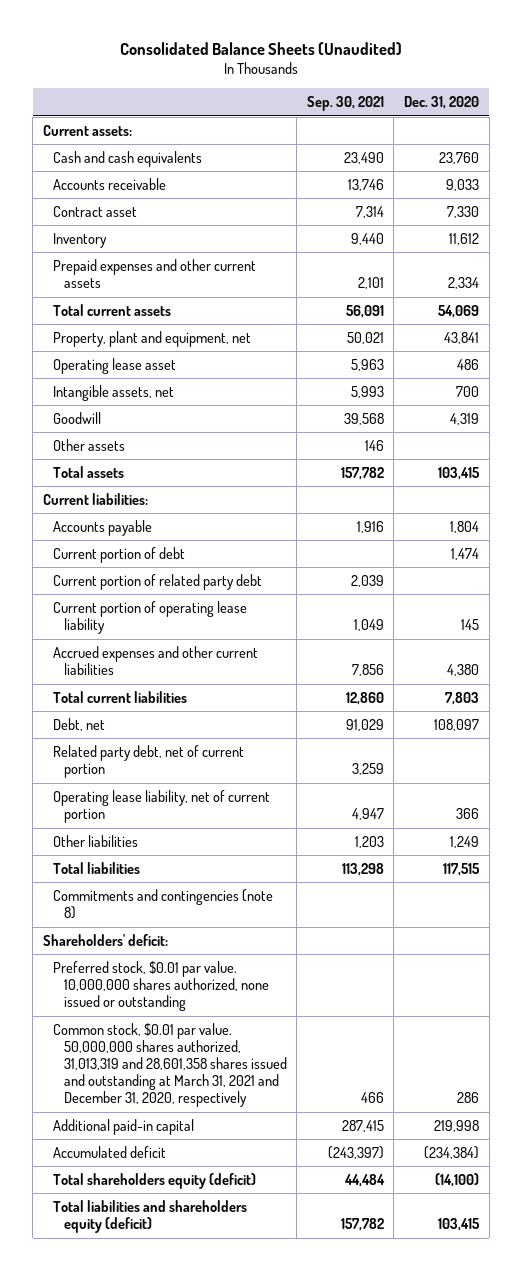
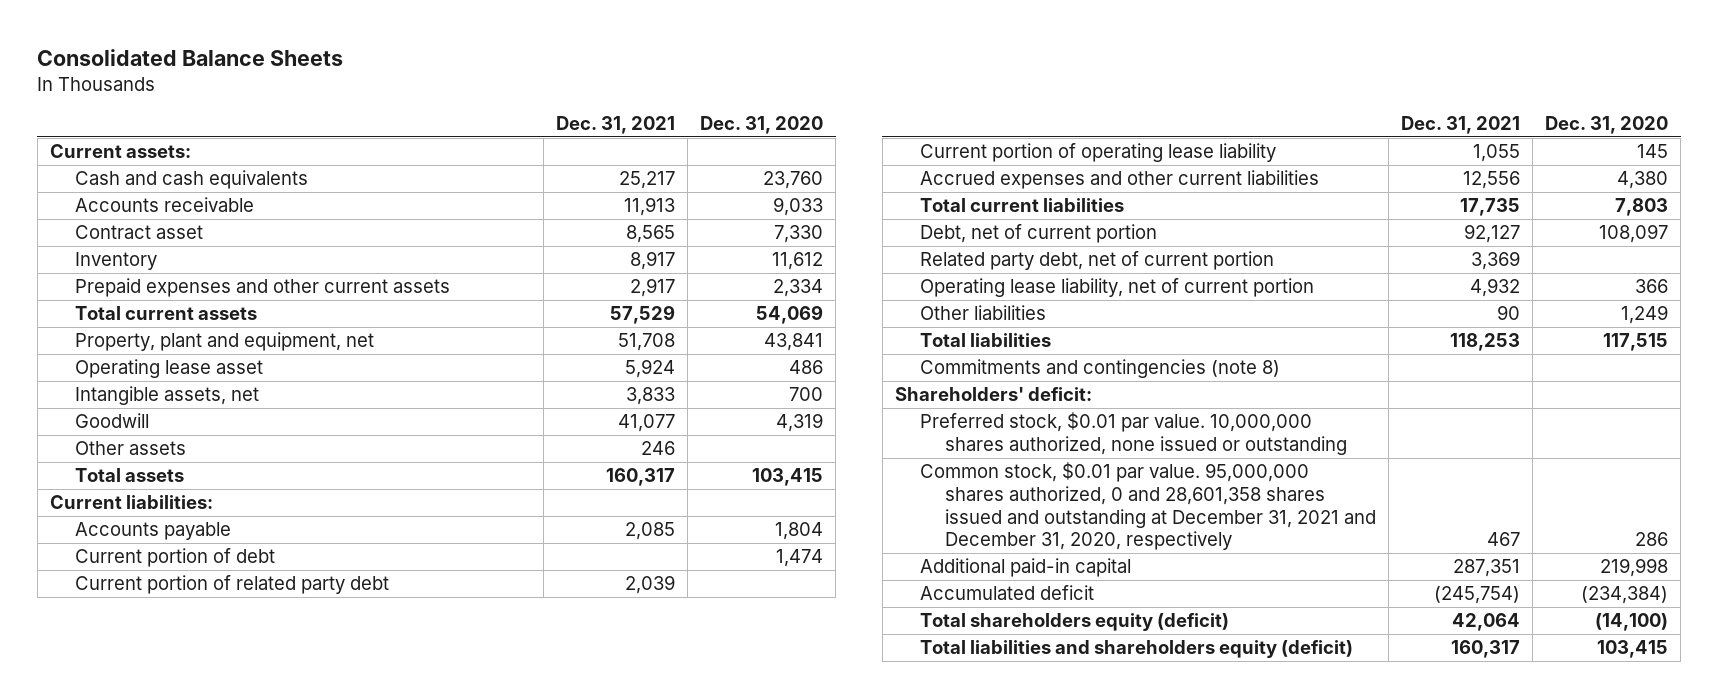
[119,41,402,55] Consolidated Balance Sheets (Unaudited) -> [37,49,344,67] Consolidated Balance Sheets
[306,96,384,112] Sep. 30, 2021 -> none
none -> [556,116,676,135] Dec. 31, 2021
[53,717,106,731] Debt, net -> [919,224,1157,244] Debt, net of current portion
[53,1022,287,1108] Common stock, $0.01 par value. 50,000,000 shares authorized, 31,013,319 and 28,601,358 shares issued and outstanding at March 31, 2021 and December 31, 2020, respectively -> [919,462,1377,551] Common stock, $0.01 par value. 95,000,000 shares authorized, 0 and 28,601,358 shares issued and outstanding at December 31, 2021 and December 31, 2020, respectively

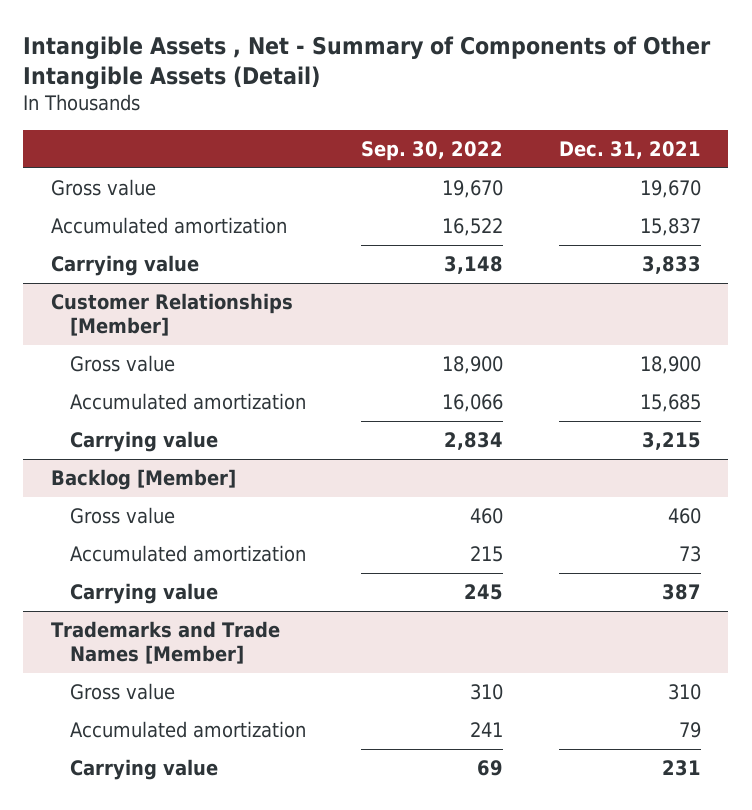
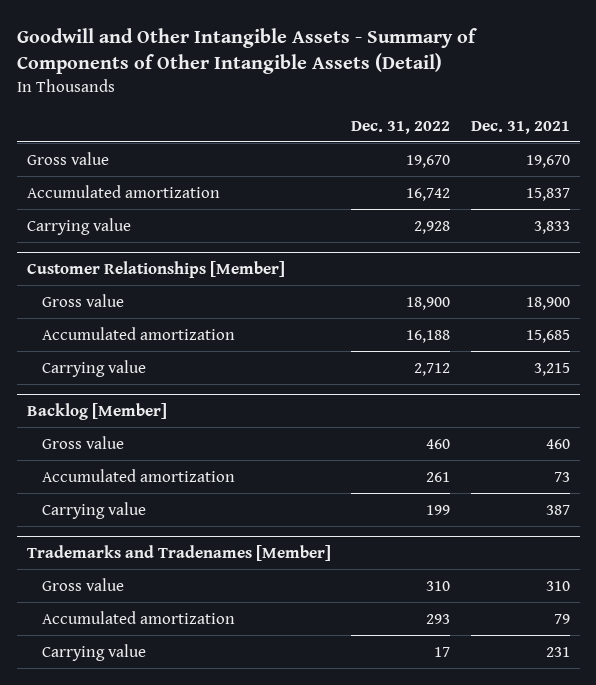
[23,35,712,89] Intangible Assets , Net - Summary of Components of Other Intangible Assets (Detail) -> [16,27,477,75] Goodwill and Other Intangible Assets - Summary of Components of Other Intangible Assets (Detail)
[361,140,504,161] Sep. 30, 2022 -> none
none -> [351,120,451,134] Dec. 31, 2022
[51,621,281,664] Trademarks and Trade Names [Member] -> [26,544,331,561] Trademarks and Tradenames [Member]

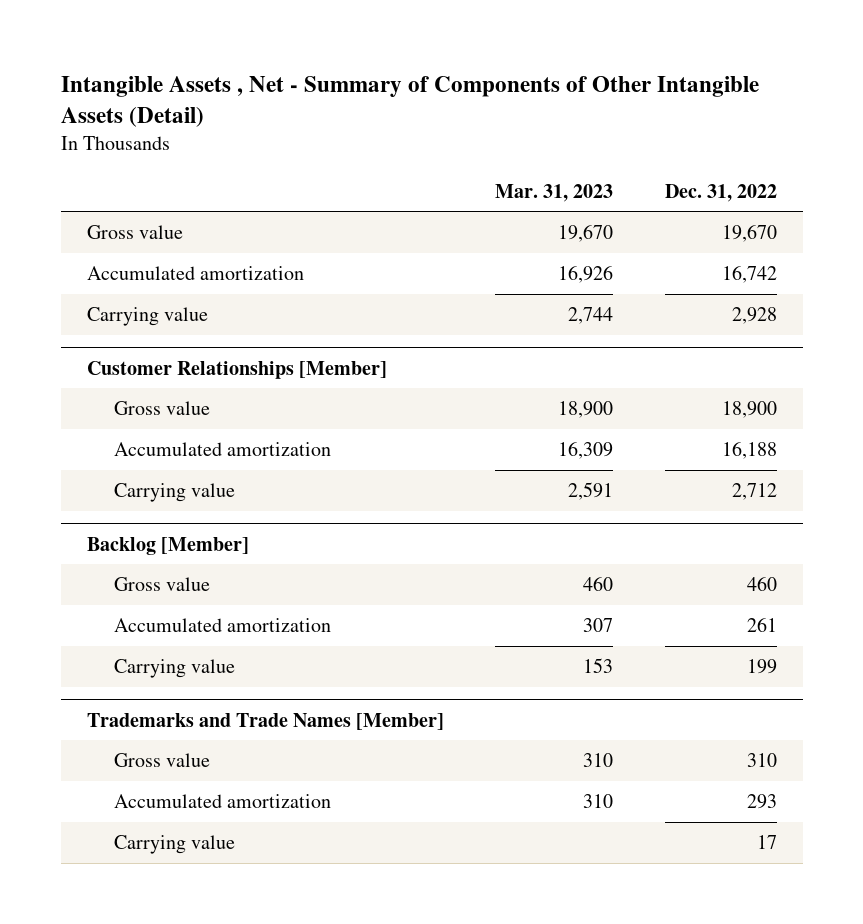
[16,27,477,75] Goodwill and Other Intangible Assets - Summary of Components of Other Intangible Assets (Detail) -> [60,75,759,128] Intangible Assets , Net - Summary of Components of Other Intangible Assets (Detail)
[470,120,570,134] Dec. 31, 2021 -> none
none -> [495,183,614,202] Mar. 31, 2023
[26,544,331,561] Trademarks and Tradenames [Member] -> [86,712,444,730] Trademarks and Trade Names [Member]

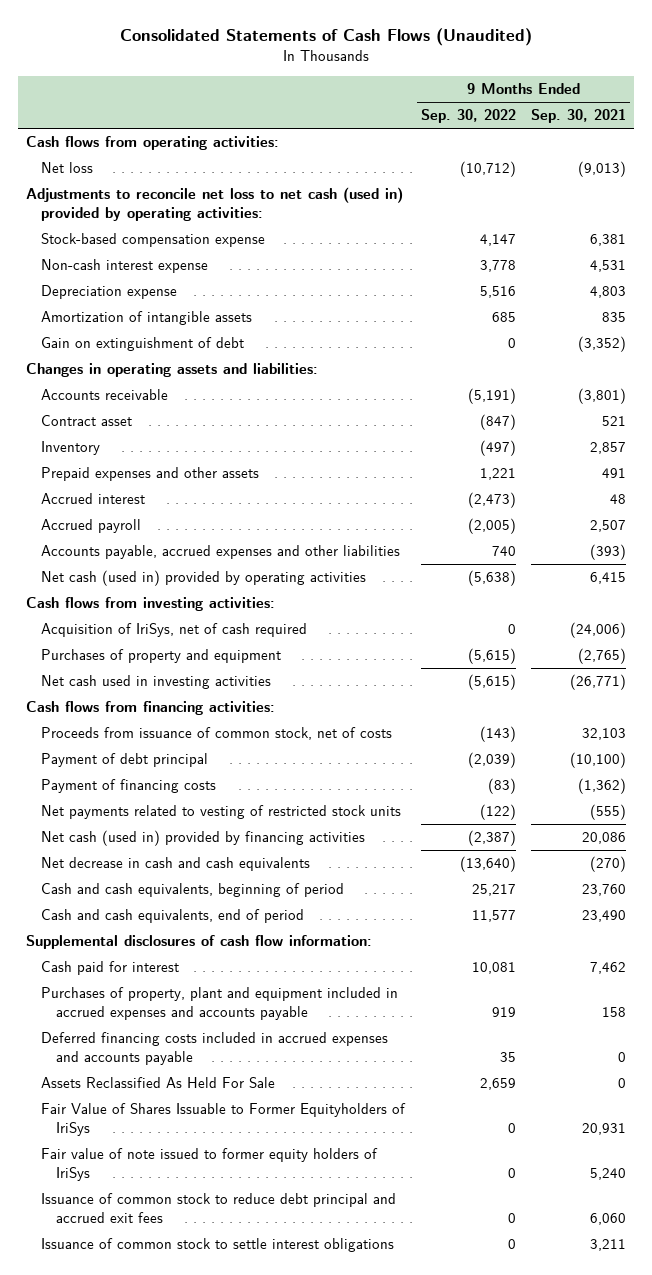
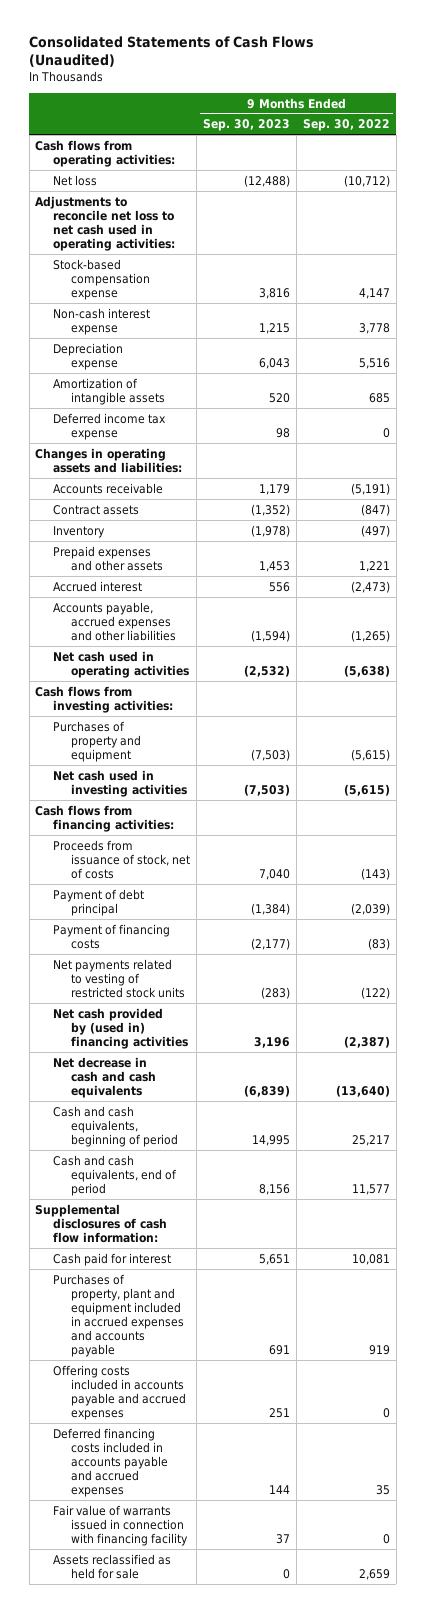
[531,109,627,124] Sep. 30, 2021 -> none
none -> [203,119,291,132] Sep. 30, 2023
[25,187,403,221] Adjustments to reconcile net loss to net cash (used in) provided by operating activities: -> [35,195,176,251] Adjustments to reconcile net loss to net cash used in operating activities:
[40,337,244,352] Gain on extinguishment of debt -> none
none -> [53,412,167,440] Deferred income tax expense
[40,415,132,427] Contract asset -> [53,504,140,515] Contract assets
[40,519,141,534] Accrued payroll -> none
[491,546,516,557] 740 -> [350,629,390,642] (1,265)
[40,570,366,587] Net cash (used in) provided by operating activities -> [53,650,190,678] Net cash used in operating activities
[40,623,307,638] Acquisition of IriSys, net of cash required -> none
[40,727,392,741] Proceeds from issuance of common stock, net of costs -> [53,839,191,879] Proceeds from issuance of stock, net of costs
[40,830,365,847] Net cash (used in) provided by financing activities -> [53,1007,189,1049] Net cash provided by (used in) financing activities
[40,1103,406,1136] Fair Value of Shares Issuable to Former Equityholders of IriSys -> none
[40,1148,378,1181] Fair value of note issued to former equity holders of IriSys -> none
[40,1193,396,1223] Issuance of common stock to reduce debt principal and accrued exit fees -> none
[40,1238,394,1253] Issuance of common stock to settle interest obligations -> none
none -> [53,1364,187,1420] Offering costs included in accounts payable and accrued expenses
[40,1032,388,1065] Deferred financing costs included in accrued expenses and accounts payable -> [53,1427,169,1497] Deferred financing costs included in accounts payable and accrued expenses
none -> [53,1504,189,1546] Fair value of warrants issued in connection with financing facility
[40,1077,275,1089] Assets Reclassified As Held For Sale -> [53,1553,172,1579] Assets reclassified as held for sale

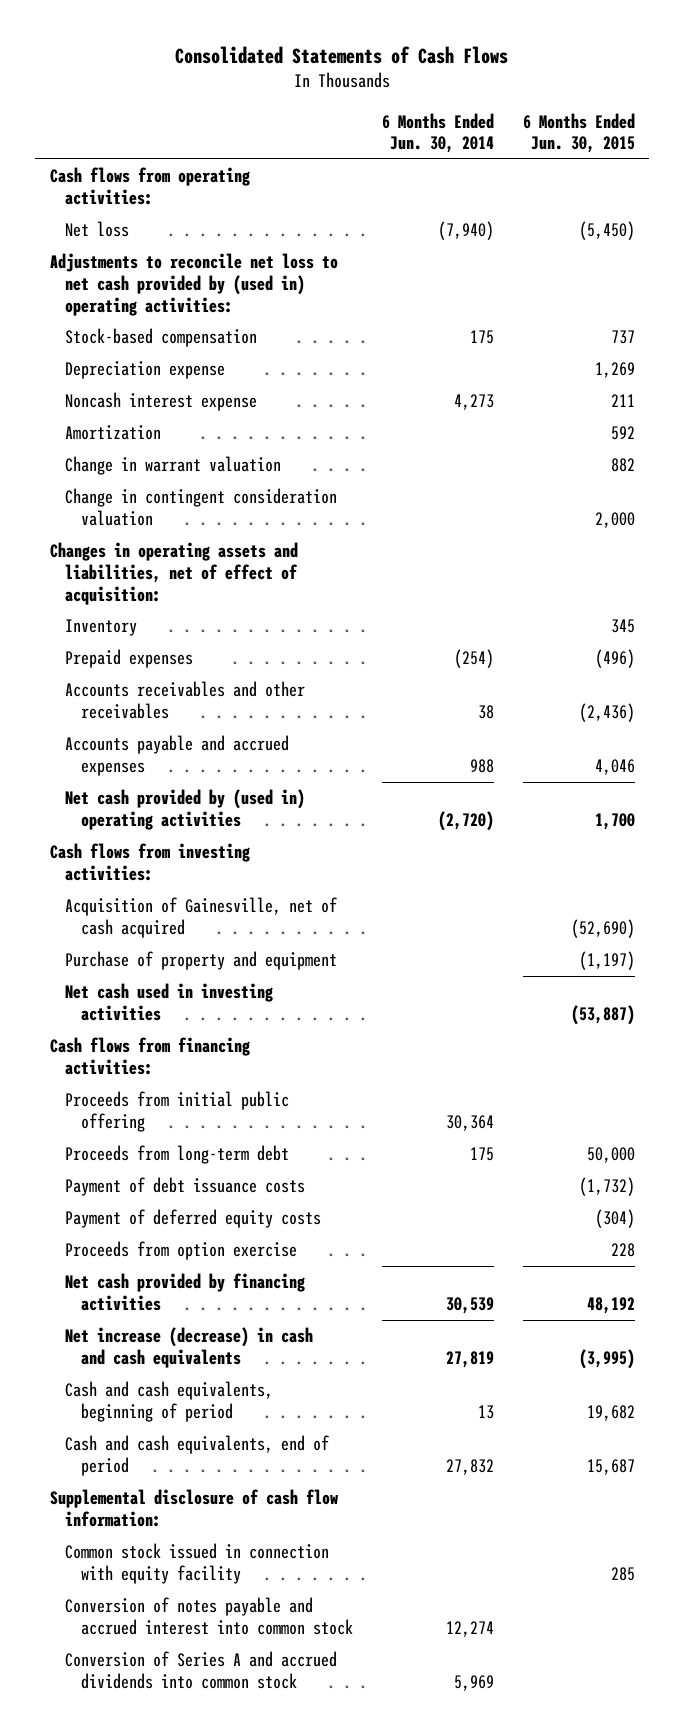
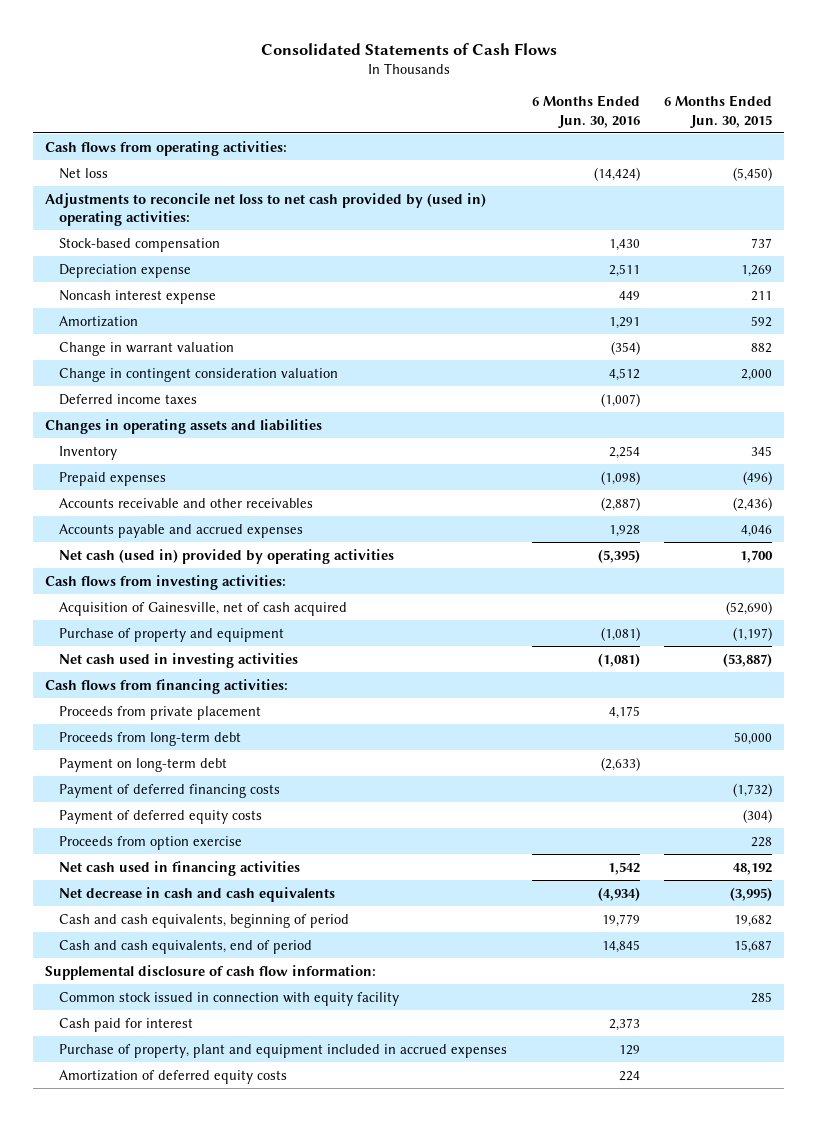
[381,112,494,154] 6 Months Ended Jun. 30, 2014 -> none
none -> [531,95,640,128] 6 Months Ended Jun. 30, 2016
none -> [58,393,197,405] Deferred income taxes
[49,542,299,605] Changes in operating assets and liabilities, net of effect of acquisition: -> [45,418,323,434] Changes in operating assets and liabilities
[65,681,306,720] Accounts receivables and other receivables -> [58,497,313,508] Accounts receivable and other receivables
[65,789,306,831] Net cash provided by (used in) operating activities -> [58,548,394,564] Net cash (used in) provided by operating activities
[65,1091,290,1133] Proceeds from initial public offering -> none
none -> [58,705,261,720] Proceeds from private placement
none -> [58,757,227,772] Payment on long-term debt
[65,1177,306,1197] Payment of debt issuance costs -> [58,783,280,798] Payment of deferred financing costs
[65,1273,306,1312] Net cash provided by financing activities -> [58,860,300,876] Net cash used in financing activities
[65,1327,314,1369] Net increase (decrease) in cash and cash equivalents -> [58,886,335,902] Net decrease in cash and cash equivalents
[65,1597,353,1636] Conversion of notes payable and accrued interest into common stock -> none
[65,1651,338,1690] Conversion of Series A and accrued dividends into common stock -> none
none -> [58,1017,193,1032] Cash paid for interest
none -> [58,1043,507,1058] Purchase of property, plant and equipment included in accrued expenses
none -> [58,1069,287,1084] Amortization of deferred equity costs

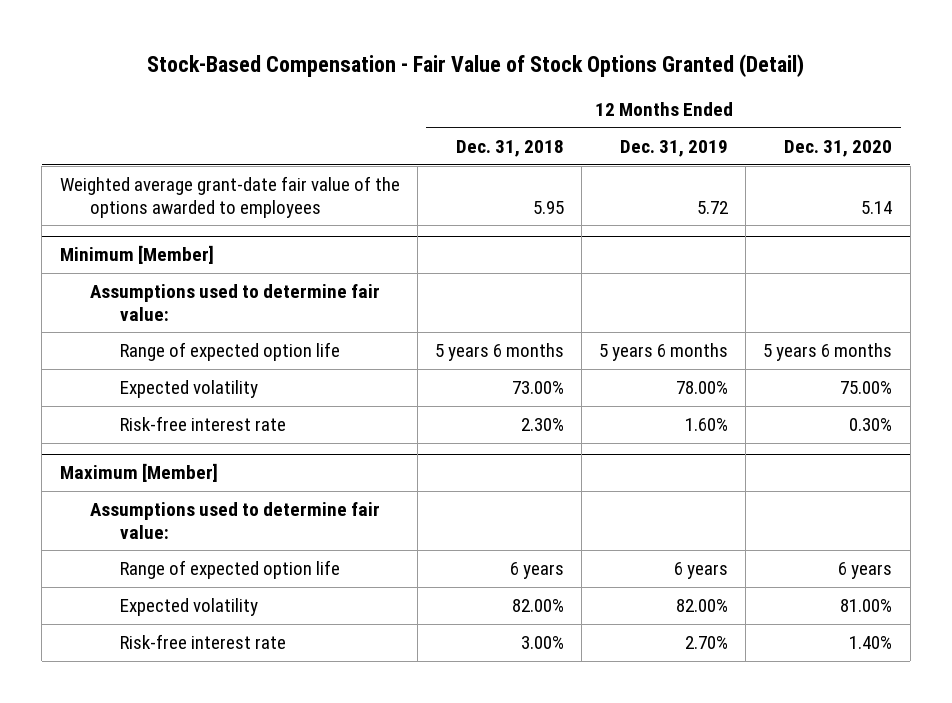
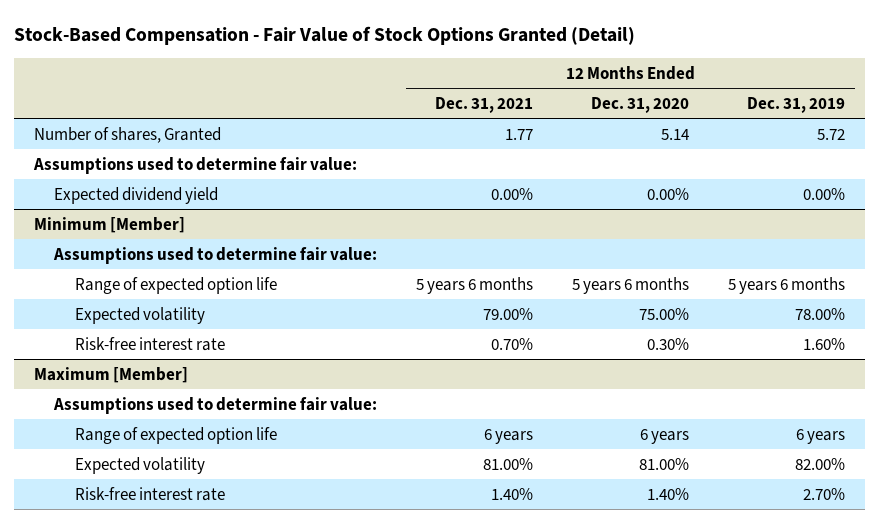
[455,140,564,158] Dec. 31, 2018 -> none
none -> [435,96,534,113] Dec. 31, 2021
[59,176,400,218] Weighted average grant-date fair value of the options awarded to employees -> [33,126,221,143] Number of shares, Granted
none -> [32,156,357,174] Assumptions used to determine fair value:
none -> [54,186,219,204] Expected dividend yield

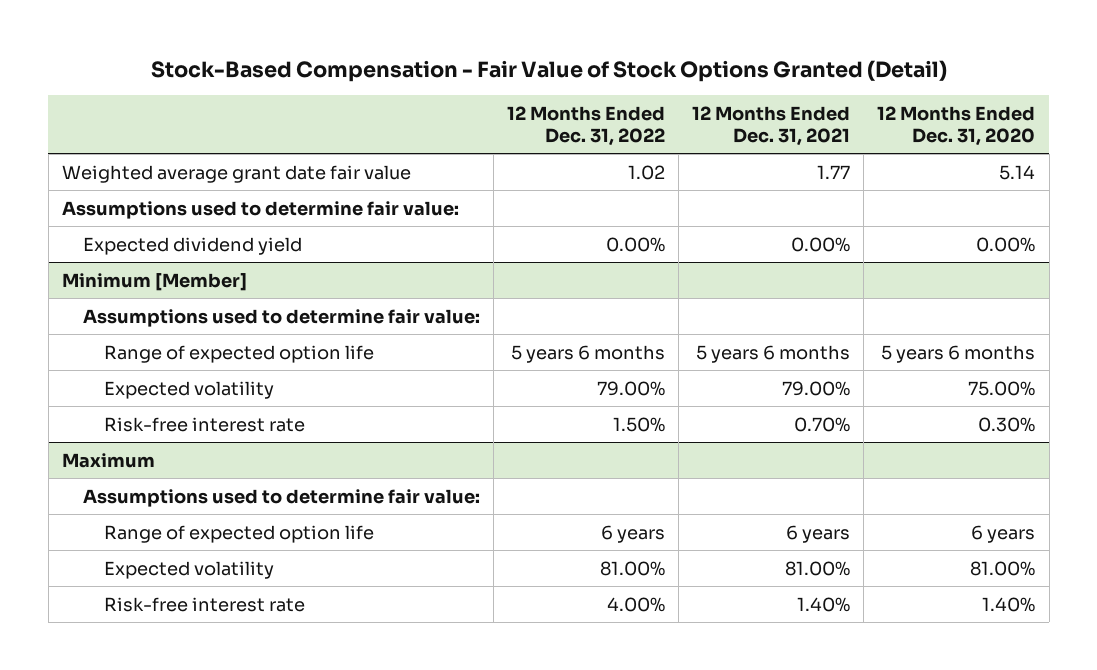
[747,96,846,113] Dec. 31, 2019 -> none
none -> [507,105,666,146] 12 Months Ended Dec. 31, 2022
[33,126,221,143] Number of shares, Granted -> [61,164,411,183] Weighted average grant date fair value
[33,366,188,383] Maximum [Member] -> [61,452,155,468] Maximum

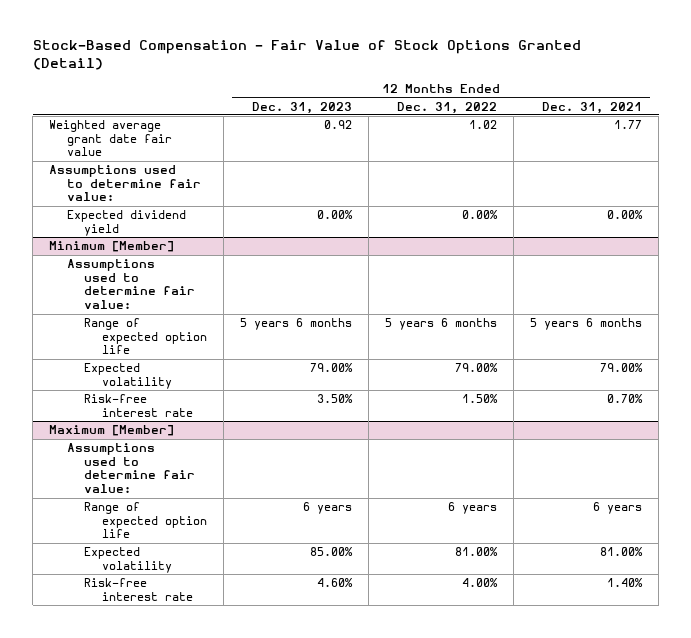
[877,105,1036,146] 12 Months Ended Dec. 31, 2020 -> none
none -> [252,101,353,114] Dec. 31, 2023
[61,452,155,468] Maximum -> [49,425,175,437] Maximum [Member]

